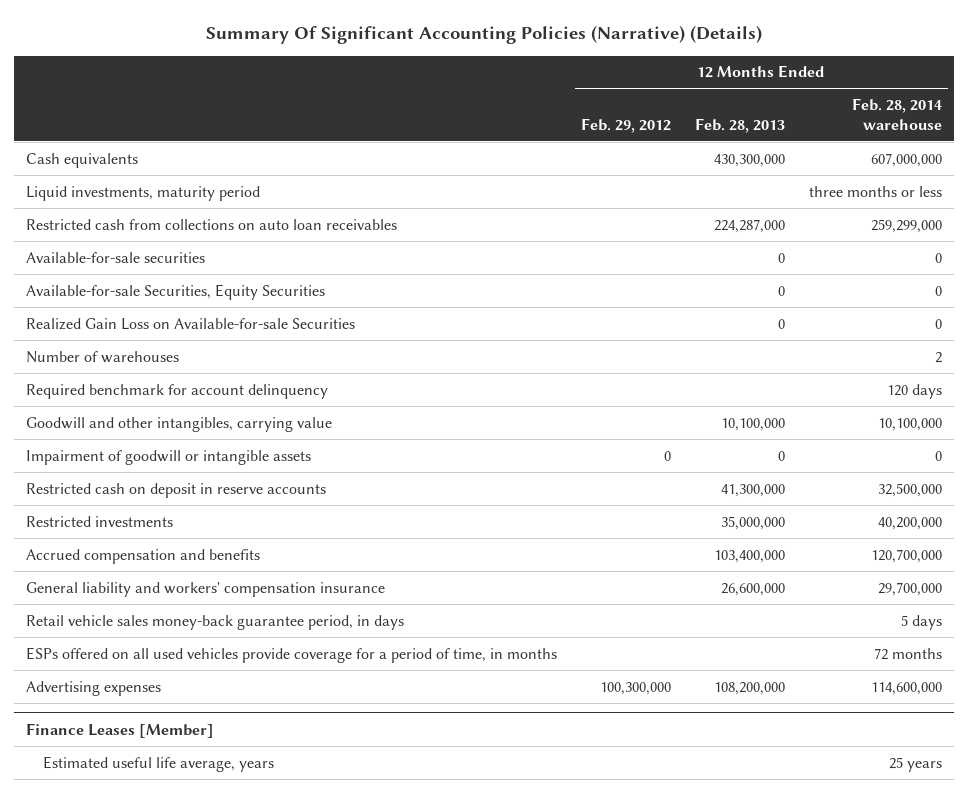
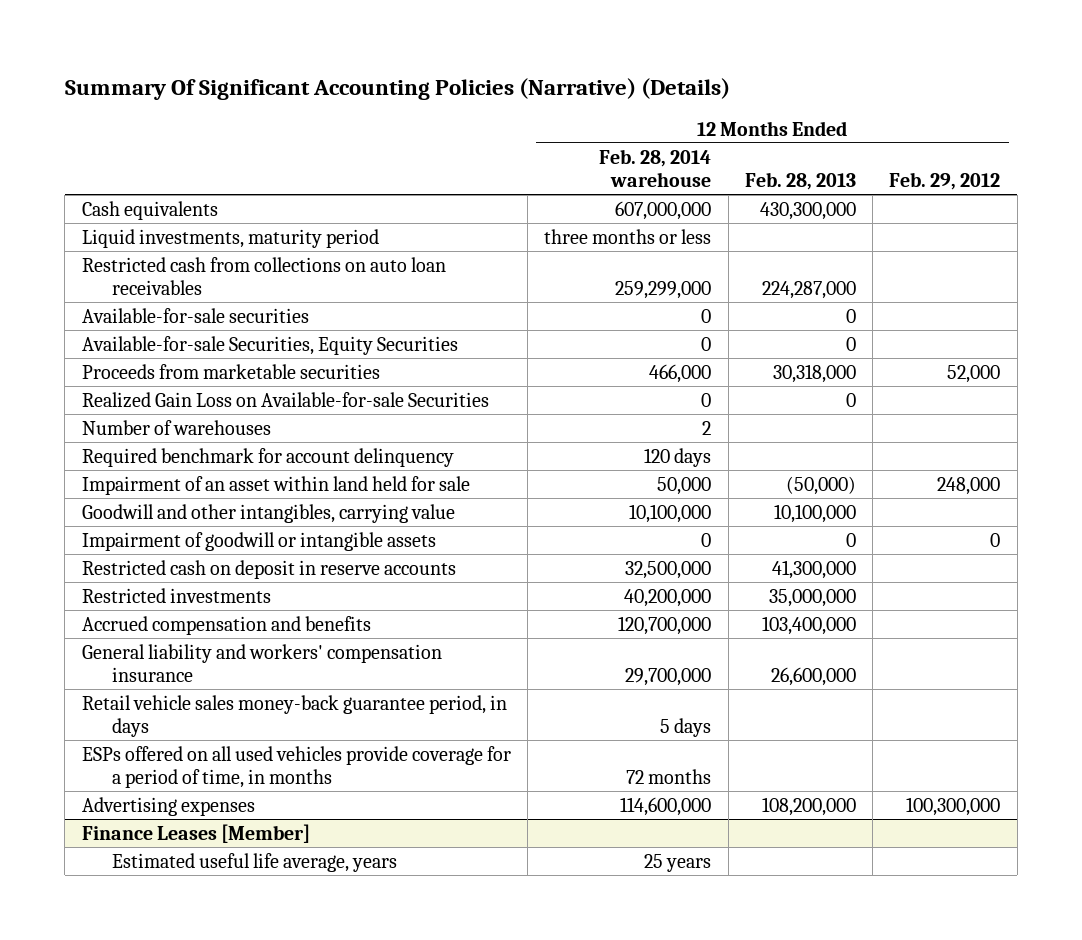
none -> [81,363,380,379] Proceeds from marketable securities
none -> [81,475,470,495] Impairment of an asset within land held for sale

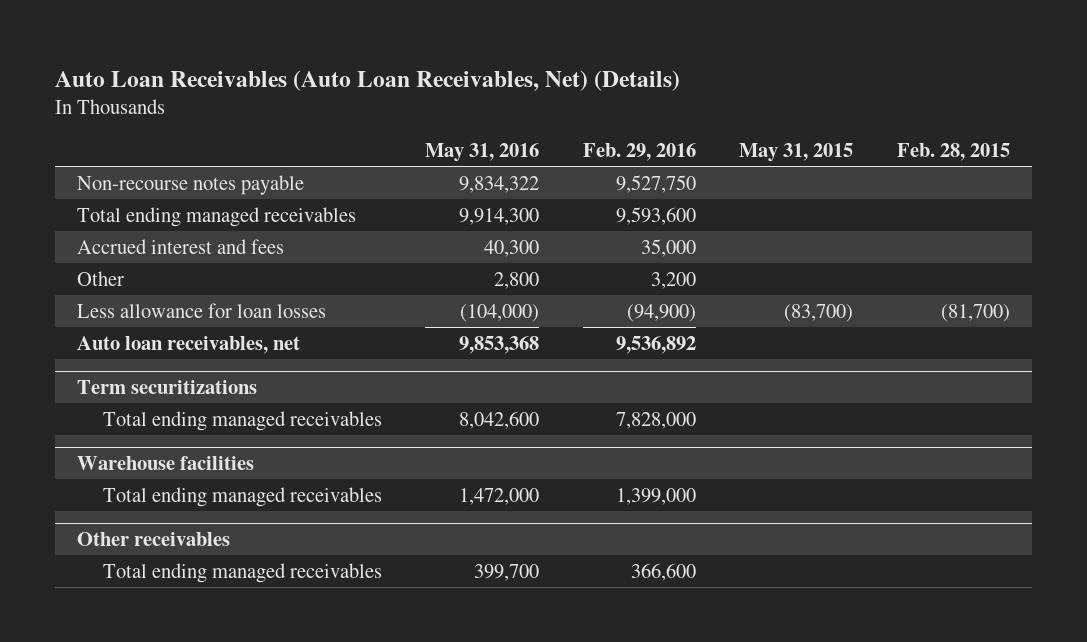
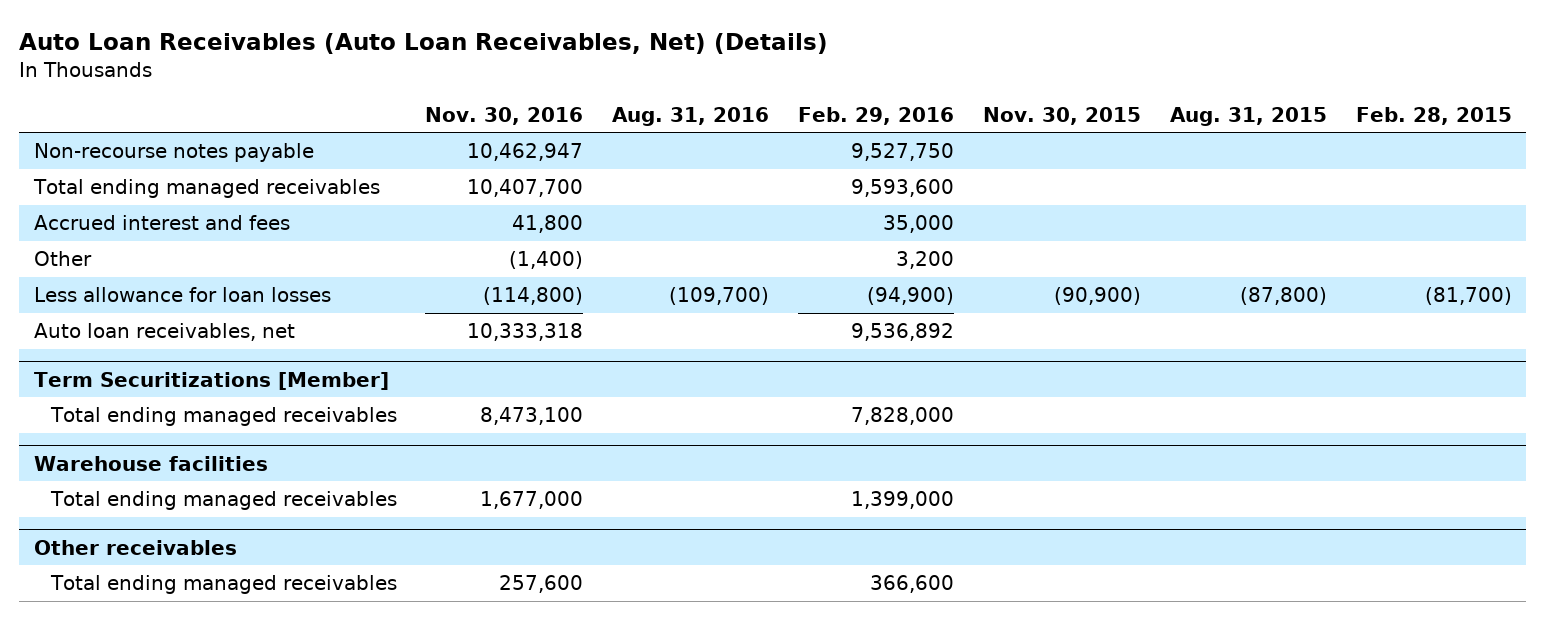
[425,143,540,163] May 31, 2016 -> none
[739,143,854,163] May 31, 2015 -> none
none -> [425,106,584,125] Nov. 30, 2016
none -> [612,106,770,126] Aug. 31, 2016
none -> [983,106,1142,125] Nov. 30, 2015
none -> [1170,106,1328,126] Aug. 31, 2015
[77,380,258,395] Term securitizations -> [33,371,389,390] Term Securitizations [Member]

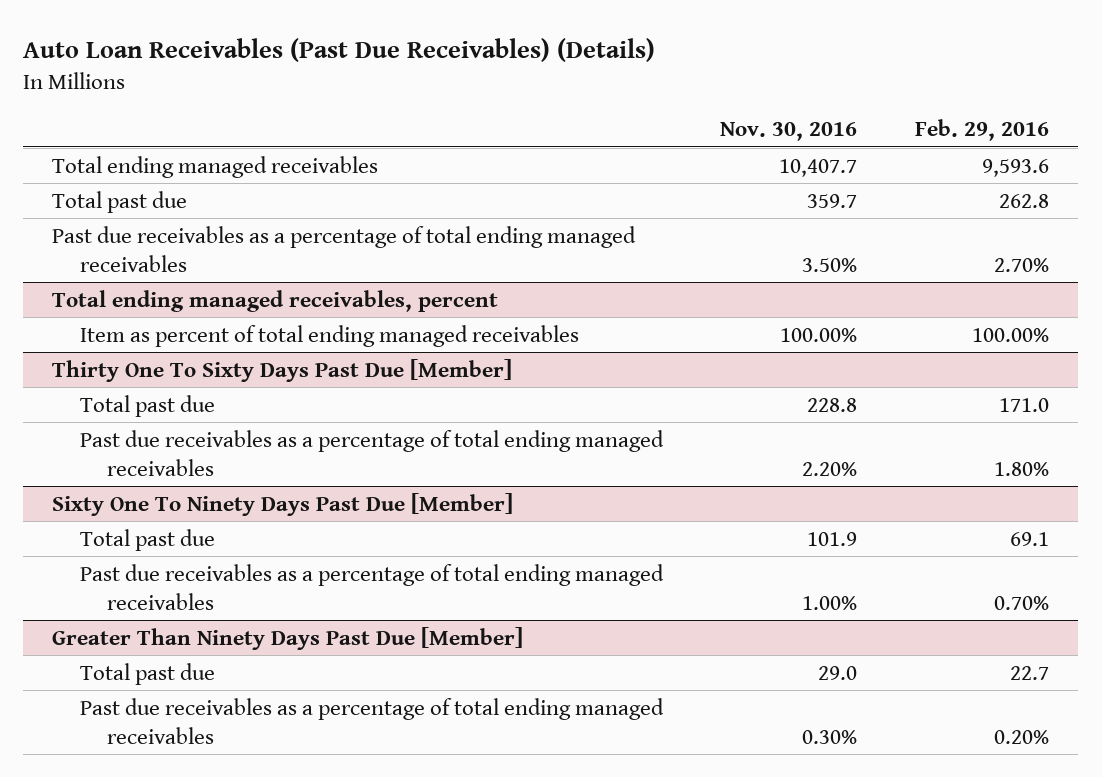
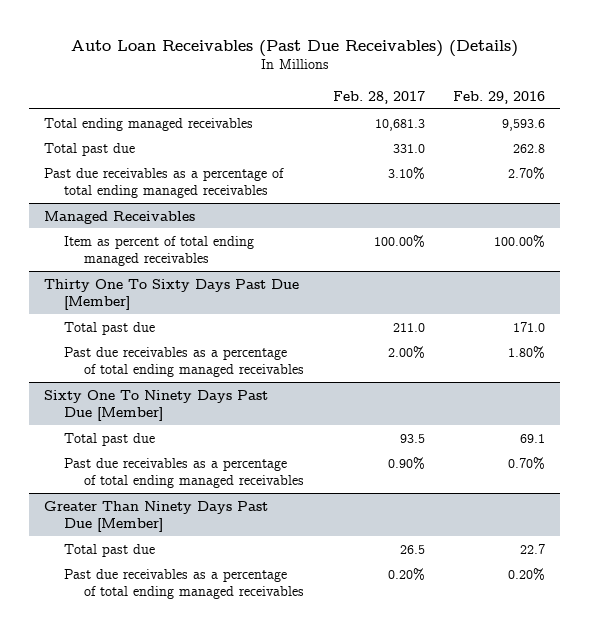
[720,122,858,142] Nov. 30, 2016 -> none
none -> [332,90,425,104] Feb. 28, 2017
[52,289,499,312] Total ending managed receivables, percent -> [43,210,195,224] Managed Receivables

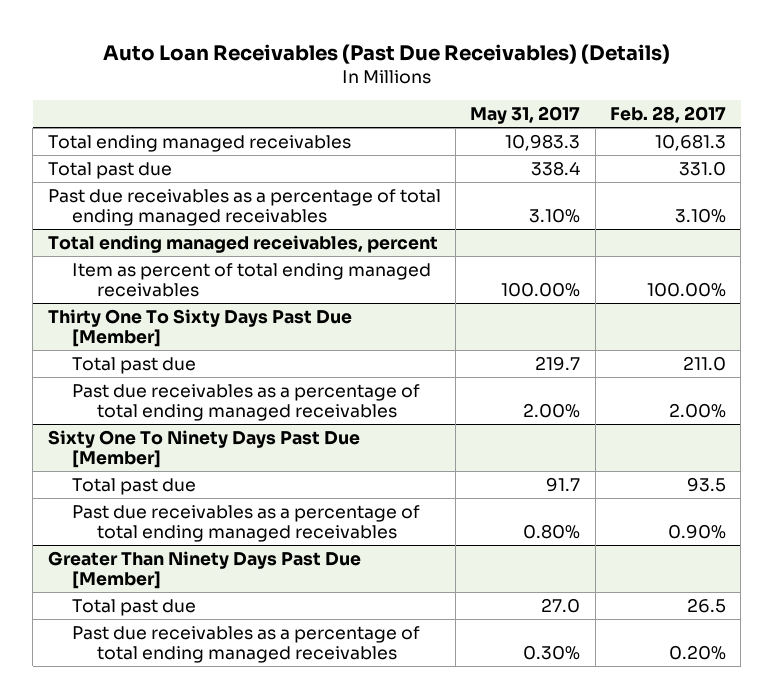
[453,90,546,104] Feb. 29, 2016 -> none
none -> [470,105,581,124] May 31, 2017
[43,210,195,224] Managed Receivables -> [47,234,438,253] Total ending managed receivables, percent

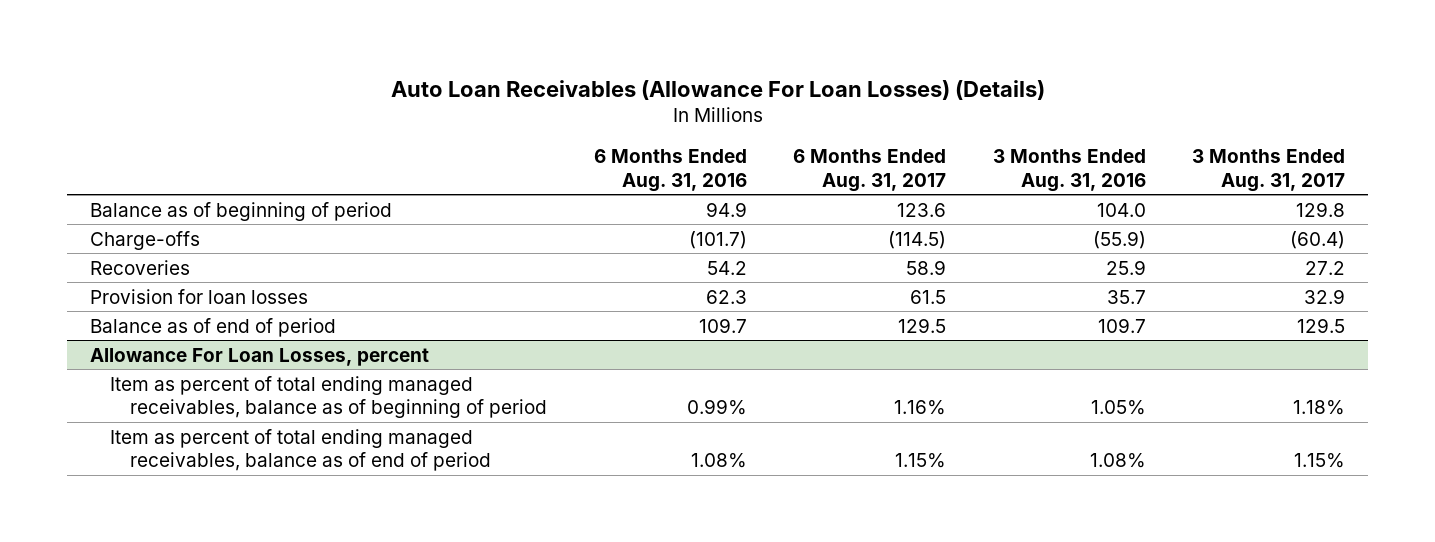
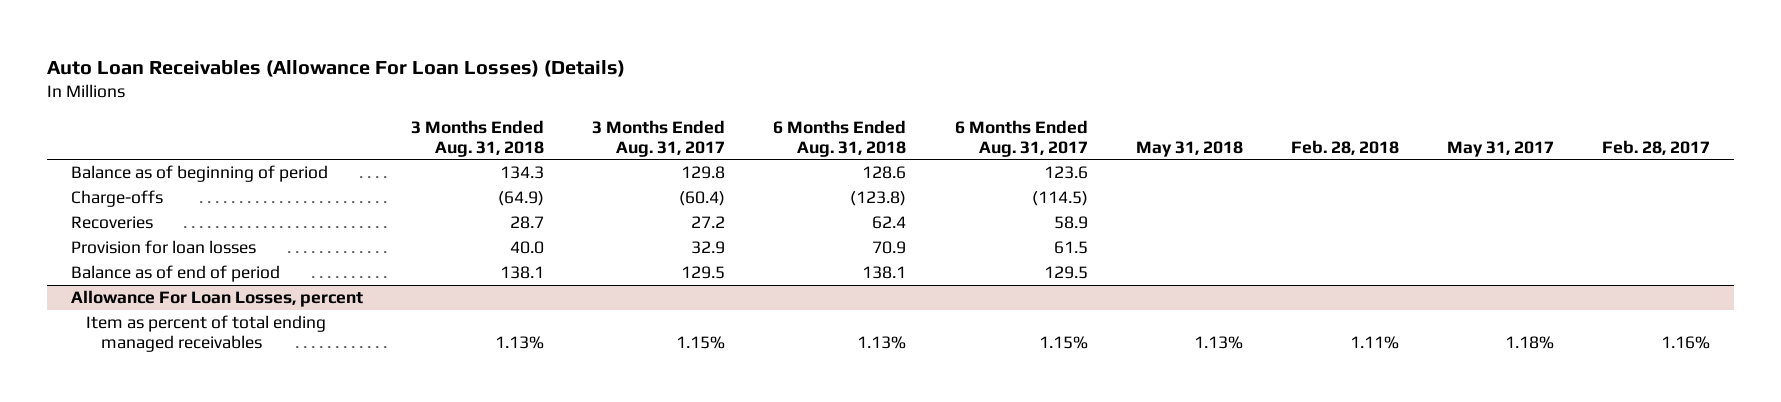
[593,149,747,192] 6 Months Ended Aug. 31, 2016 -> none
[992,149,1146,192] 3 Months Ended Aug. 31, 2016 -> none
none -> [411,119,545,157] 3 Months Ended Aug. 31, 2018
none -> [773,119,907,157] 6 Months Ended Aug. 31, 2018
none -> [1135,140,1243,157] May 31, 2018
none -> [1290,139,1399,155] Feb. 28, 2018
none -> [1447,140,1555,157] May 31, 2017
none -> [1602,139,1711,155] Feb. 28, 2017
[110,428,492,472] Item as percent of total ending managed receivables, balance as of end of period -> none
[110,375,548,419] Item as percent of total ending managed receivables, balance as of beginning of period -> [85,314,326,353] Item as percent of total ending managed receivables
[894,400,947,416] 1.16% -> [1038,336,1088,350] 1.15%
[1293,400,1346,416] 1.18% -> [676,336,726,350] 1.15%

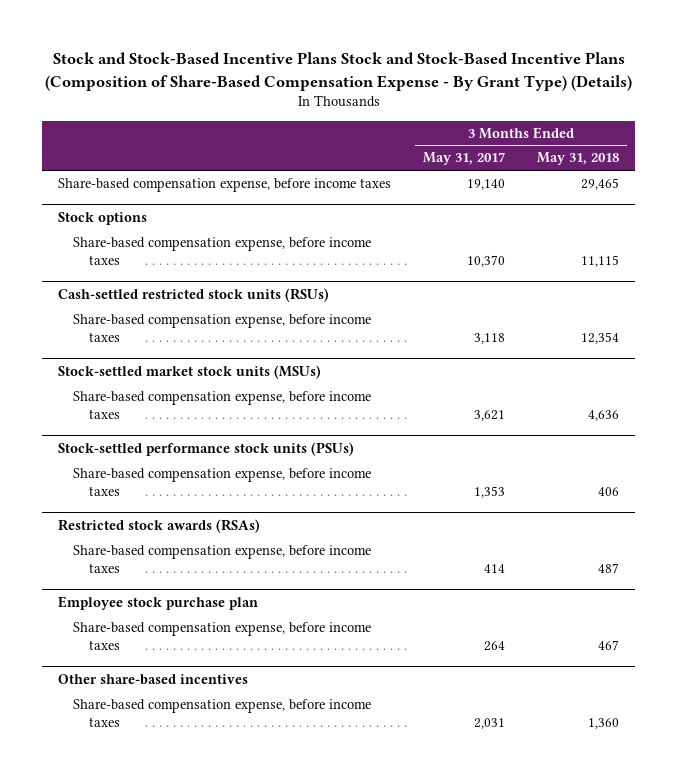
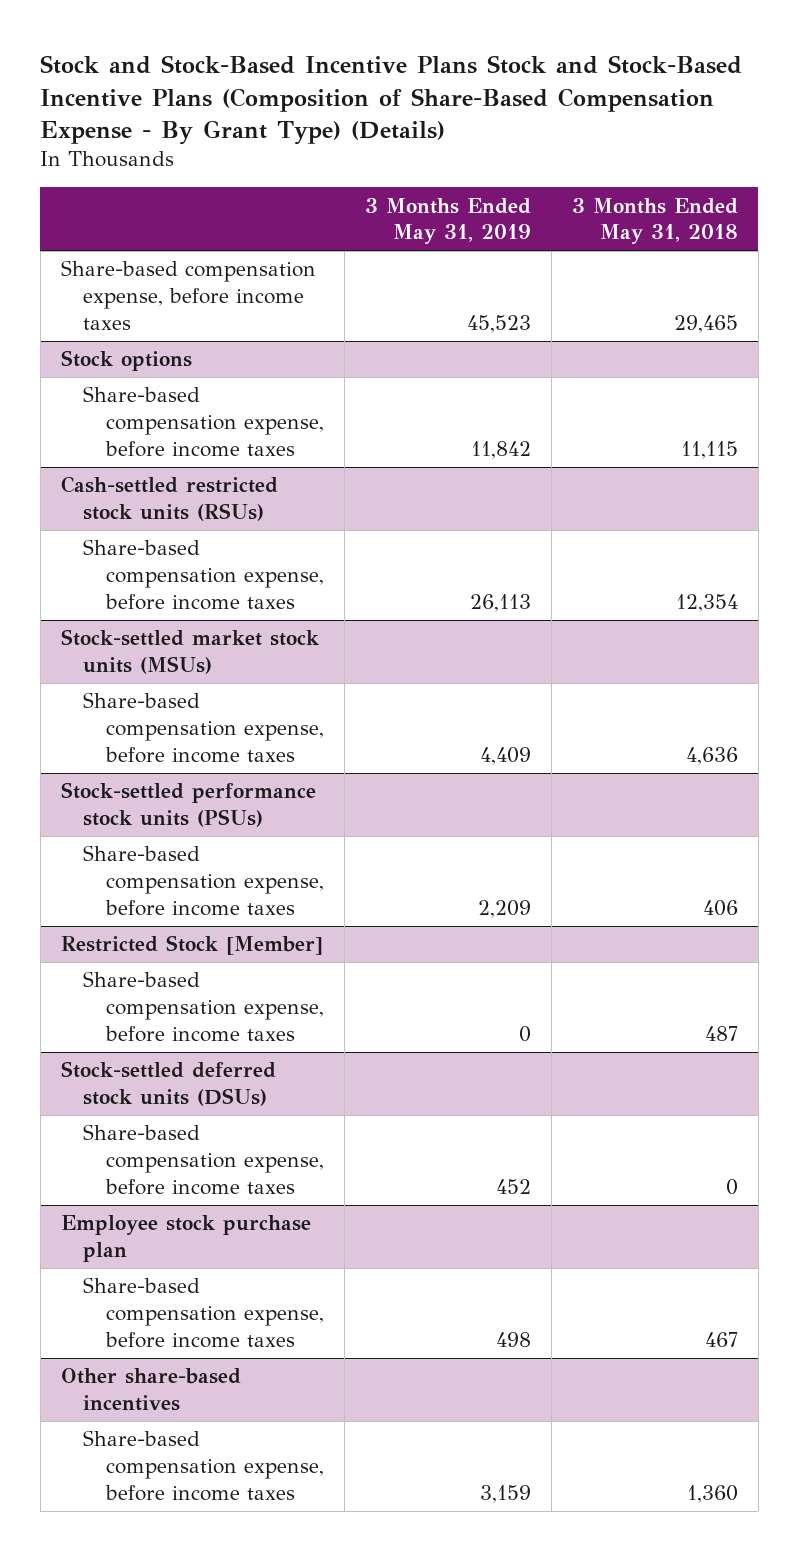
[423,152,506,166] May 31, 2017 -> none
none -> [364,197,531,245] 3 Months Ended May 31, 2019
[57,518,260,533] Restricted stock awards (RSAs) -> [60,935,323,956] Restricted Stock [Member]
none -> [60,1061,276,1107] Stock-settled deferred stock units (DSUs)
none -> [83,1124,324,1196] Share-based compensation expense, before income taxes

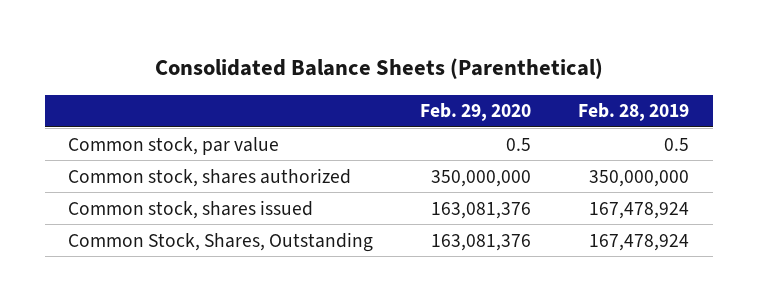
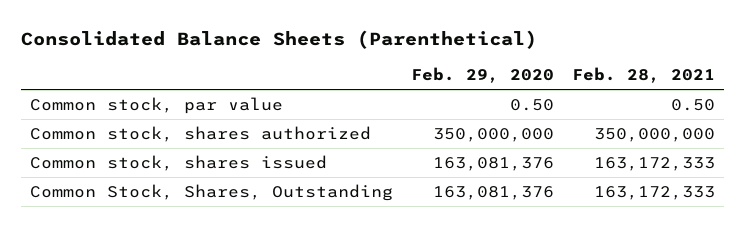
[578,103,690,122] Feb. 28, 2019 -> none
none -> [571,66,715,83] Feb. 28, 2021
[506,137,532,151] 0.5 -> [509,99,554,112] 0.50

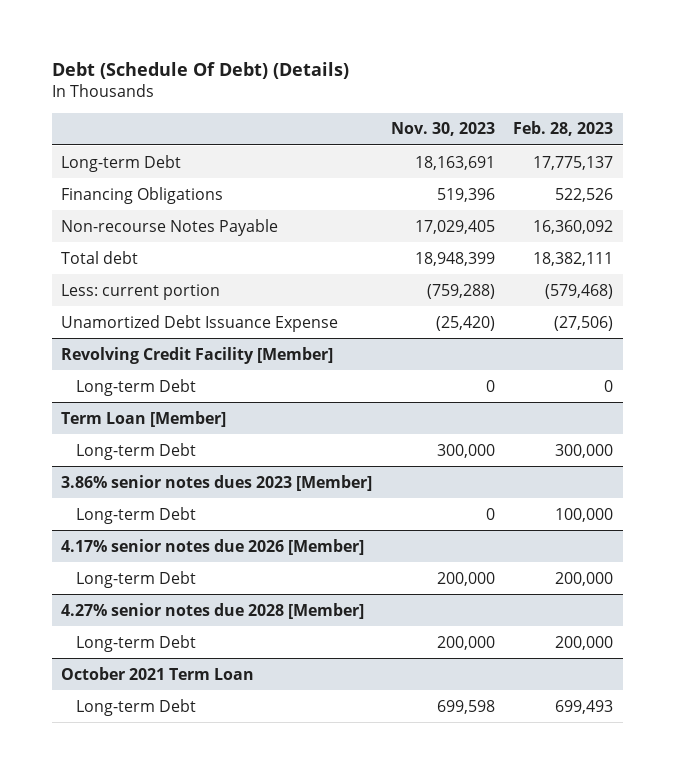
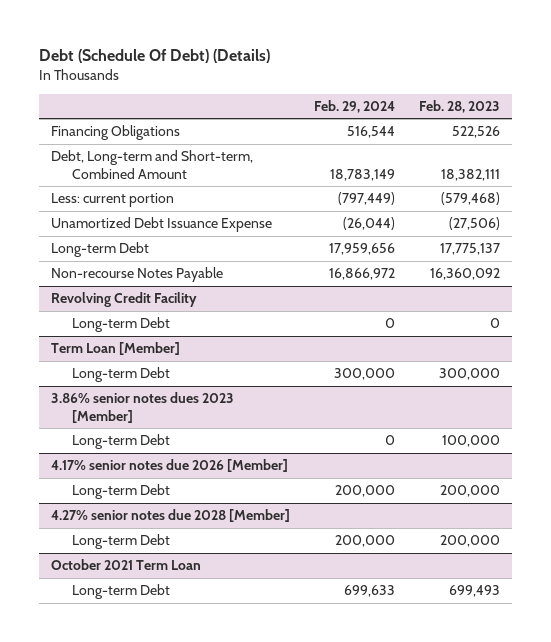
[390,122,495,137] Nov. 30, 2023 -> none
none -> [313,99,395,113] Feb. 29, 2024
[61,250,139,264] Total debt -> [50,150,253,179] Debt, Long-term and Short-term, Combined Amount
[61,154,182,172] Long-term Debt -> [50,242,149,258] Long-term Debt
[61,218,279,236] Non-recourse Notes Payable -> [50,267,223,283] Non-recourse Notes Payable
[61,346,334,364] Revolving Credit Facility [Member] -> [50,292,197,308] Revolving Credit Facility

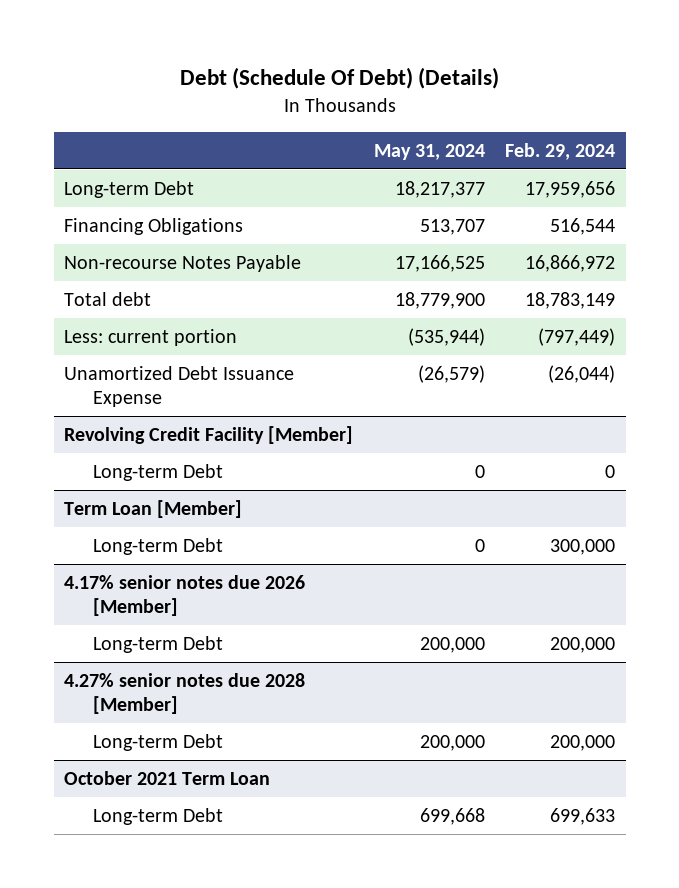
[418,99,500,113] Feb. 28, 2023 -> none
none -> [373,143,485,160] May 31, 2024
[50,242,149,258] Long-term Debt -> [63,180,194,198] Long-term Debt
[50,267,223,283] Non-recourse Notes Payable -> [63,254,301,272] Non-recourse Notes Payable
[50,150,253,179] Debt, Long-term and Short-term, Combined Amount -> [63,291,151,306] Total debt
[50,292,197,308] Revolving Credit Facility -> [63,425,353,444] Revolving Credit Facility [Member]
[50,392,234,423] 3.86% senior notes dues 2023 [Member] -> none
[71,434,170,450] Long-term Debt -> none

